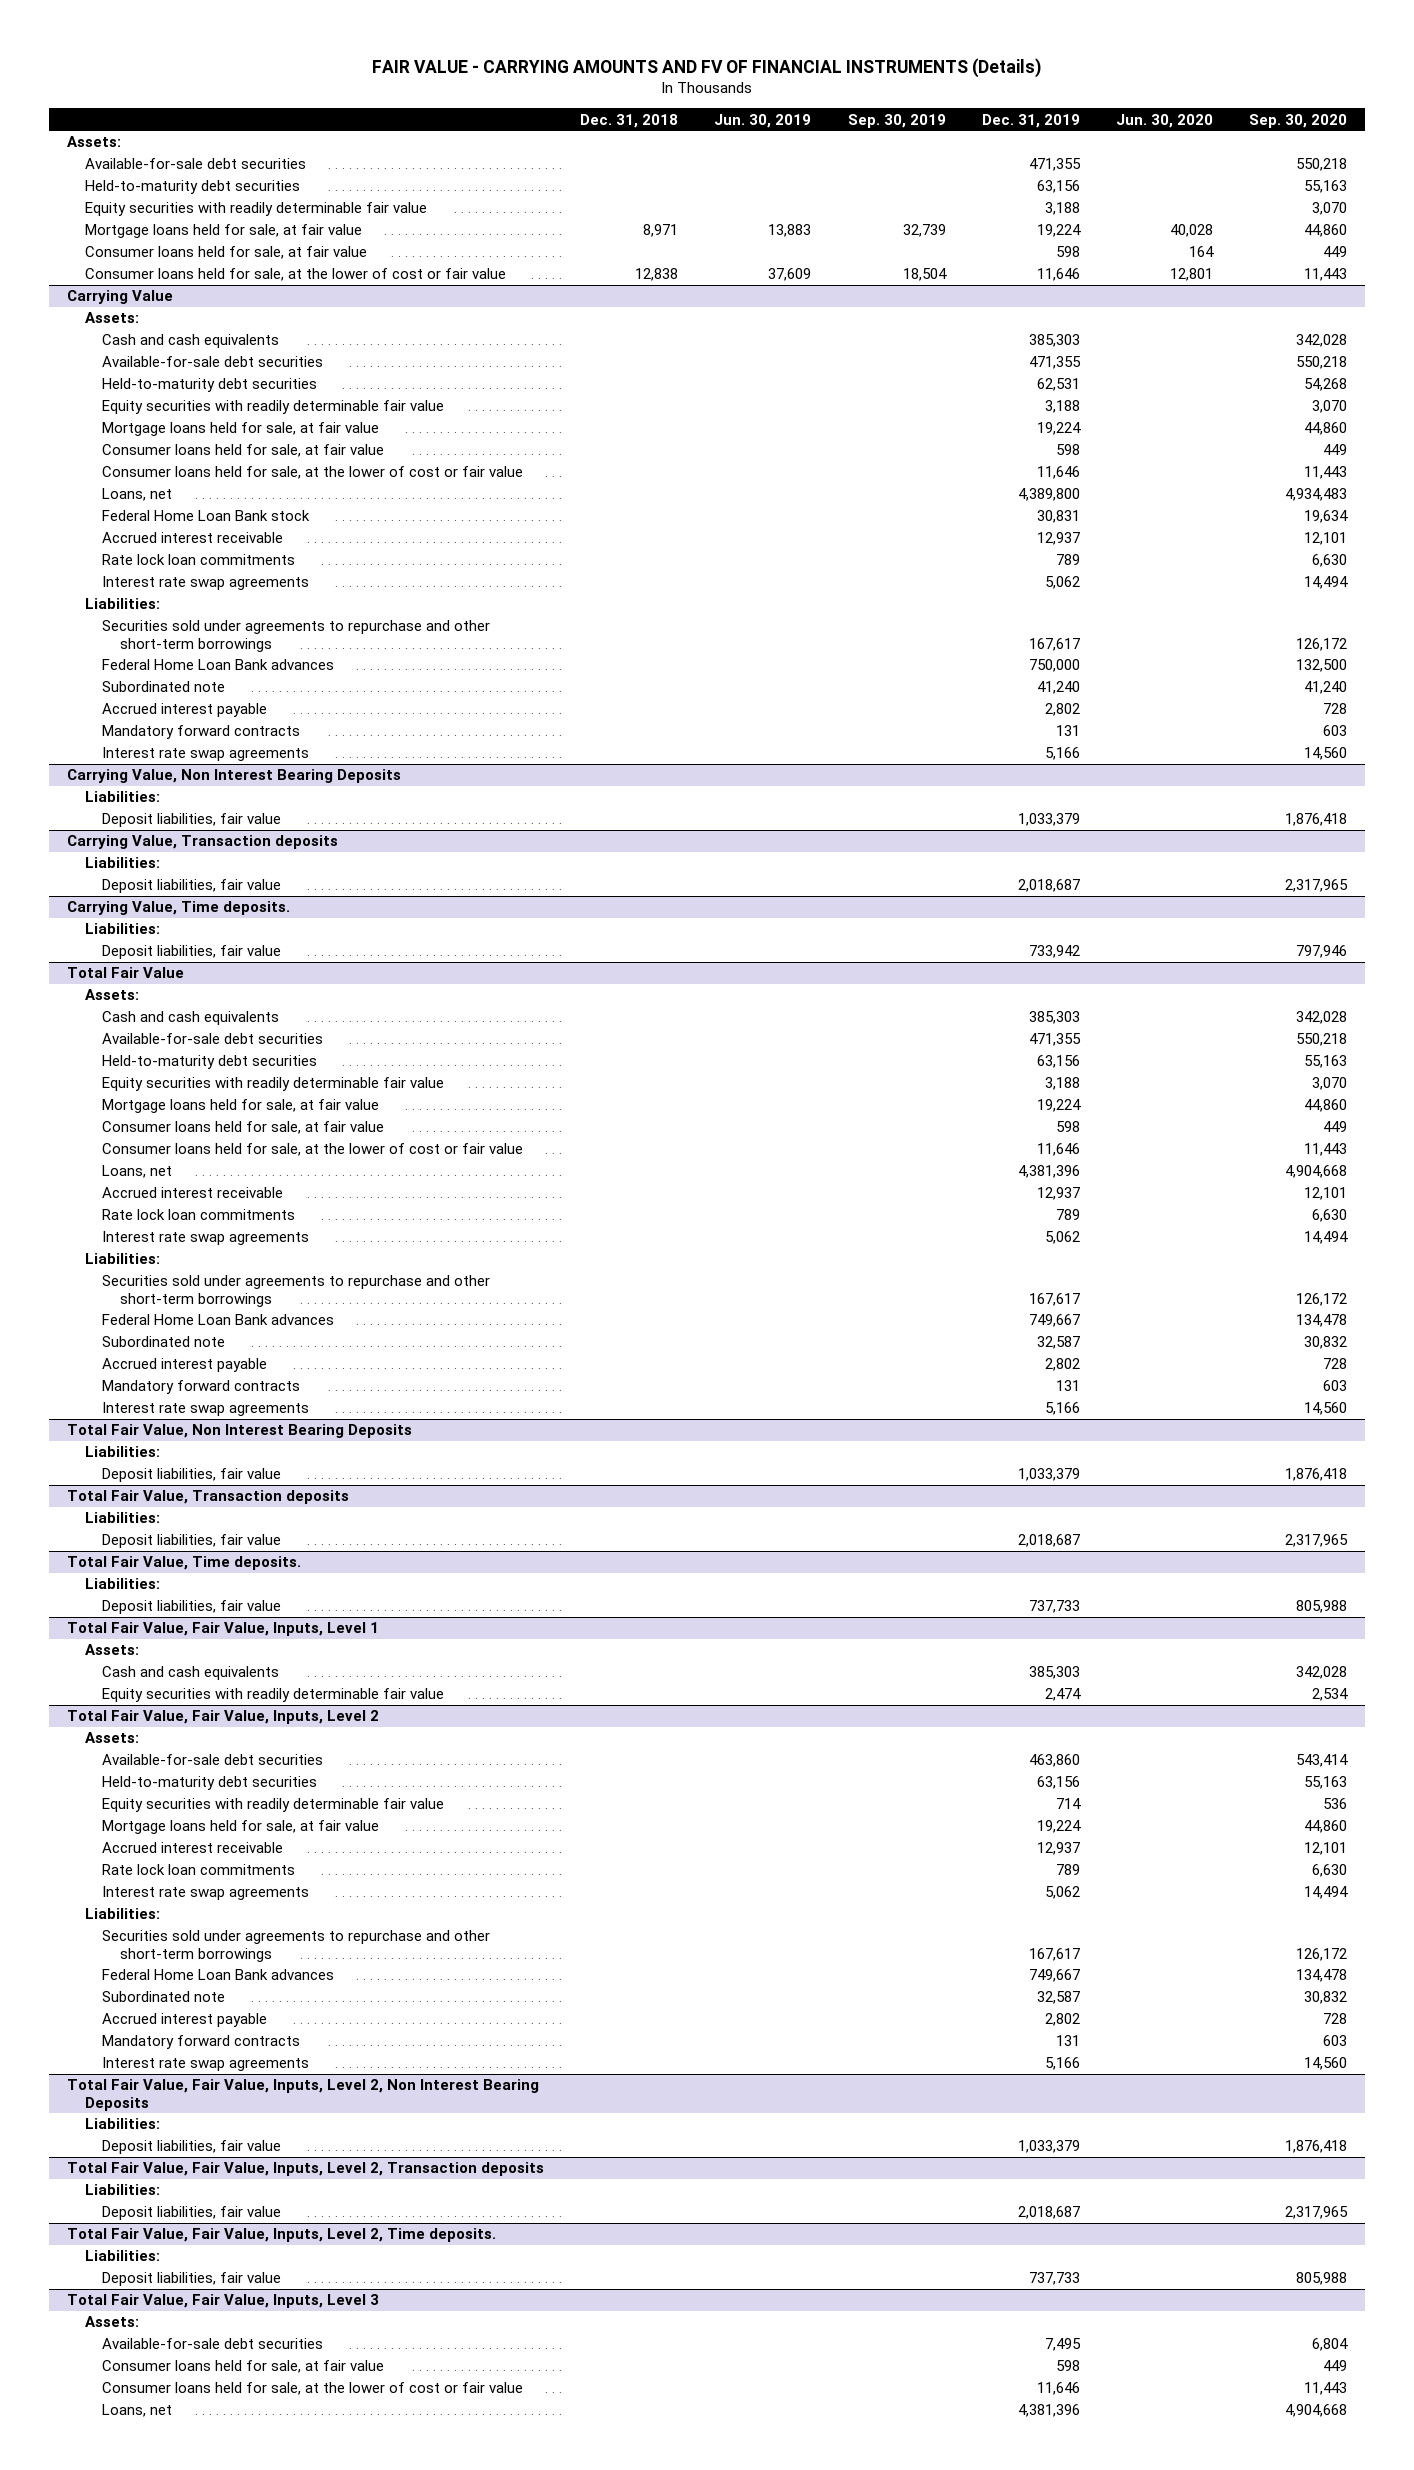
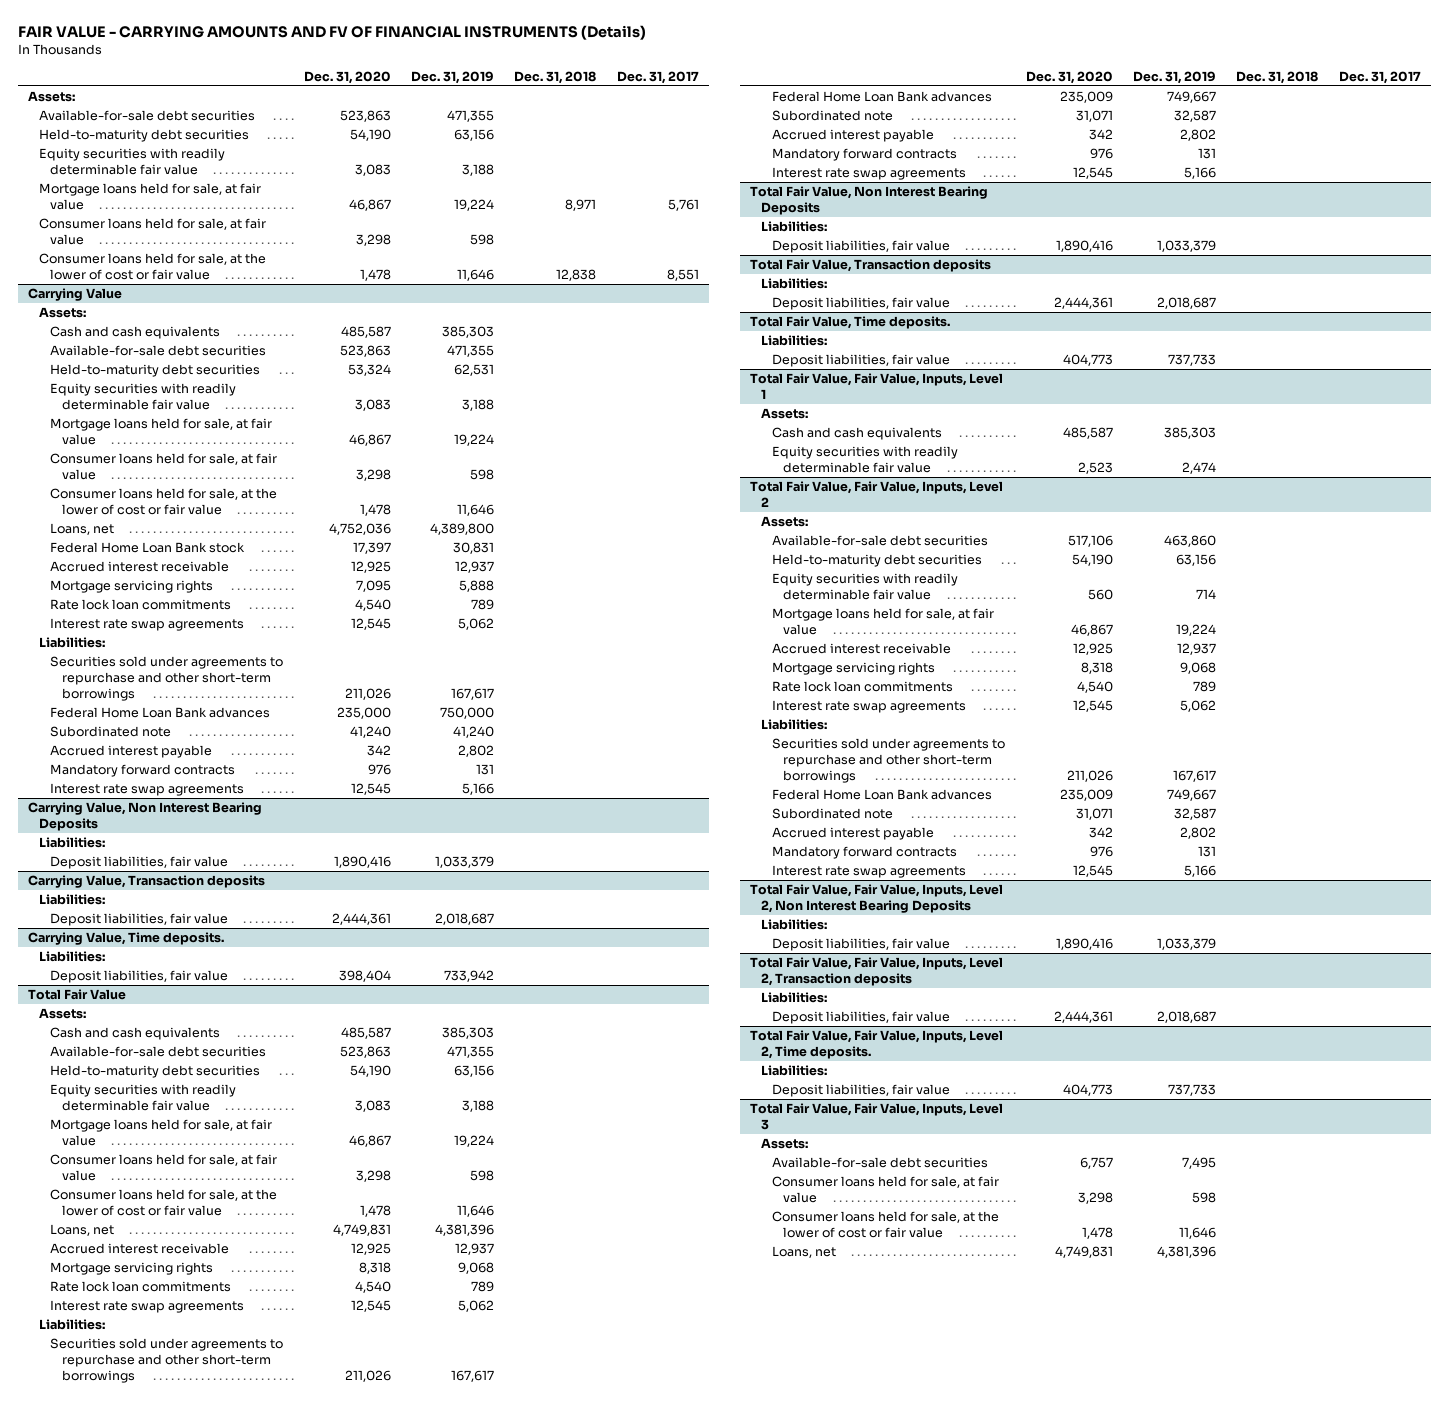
[714,113,812,128] Jun. 30, 2019 -> none
[847,113,946,128] Sep. 30, 2019 -> none
[1115,113,1213,128] Jun. 30, 2020 -> none
[1249,113,1348,128] Sep. 30, 2020 -> none
none -> [303,70,391,84] Dec. 31, 2020
none -> [616,70,699,84] Dec. 31, 2017
none -> [50,580,214,594] Mortgage servicing rights
none -> [50,1262,214,1276] Mortgage servicing rights
none -> [772,662,936,676] Mortgage servicing rights

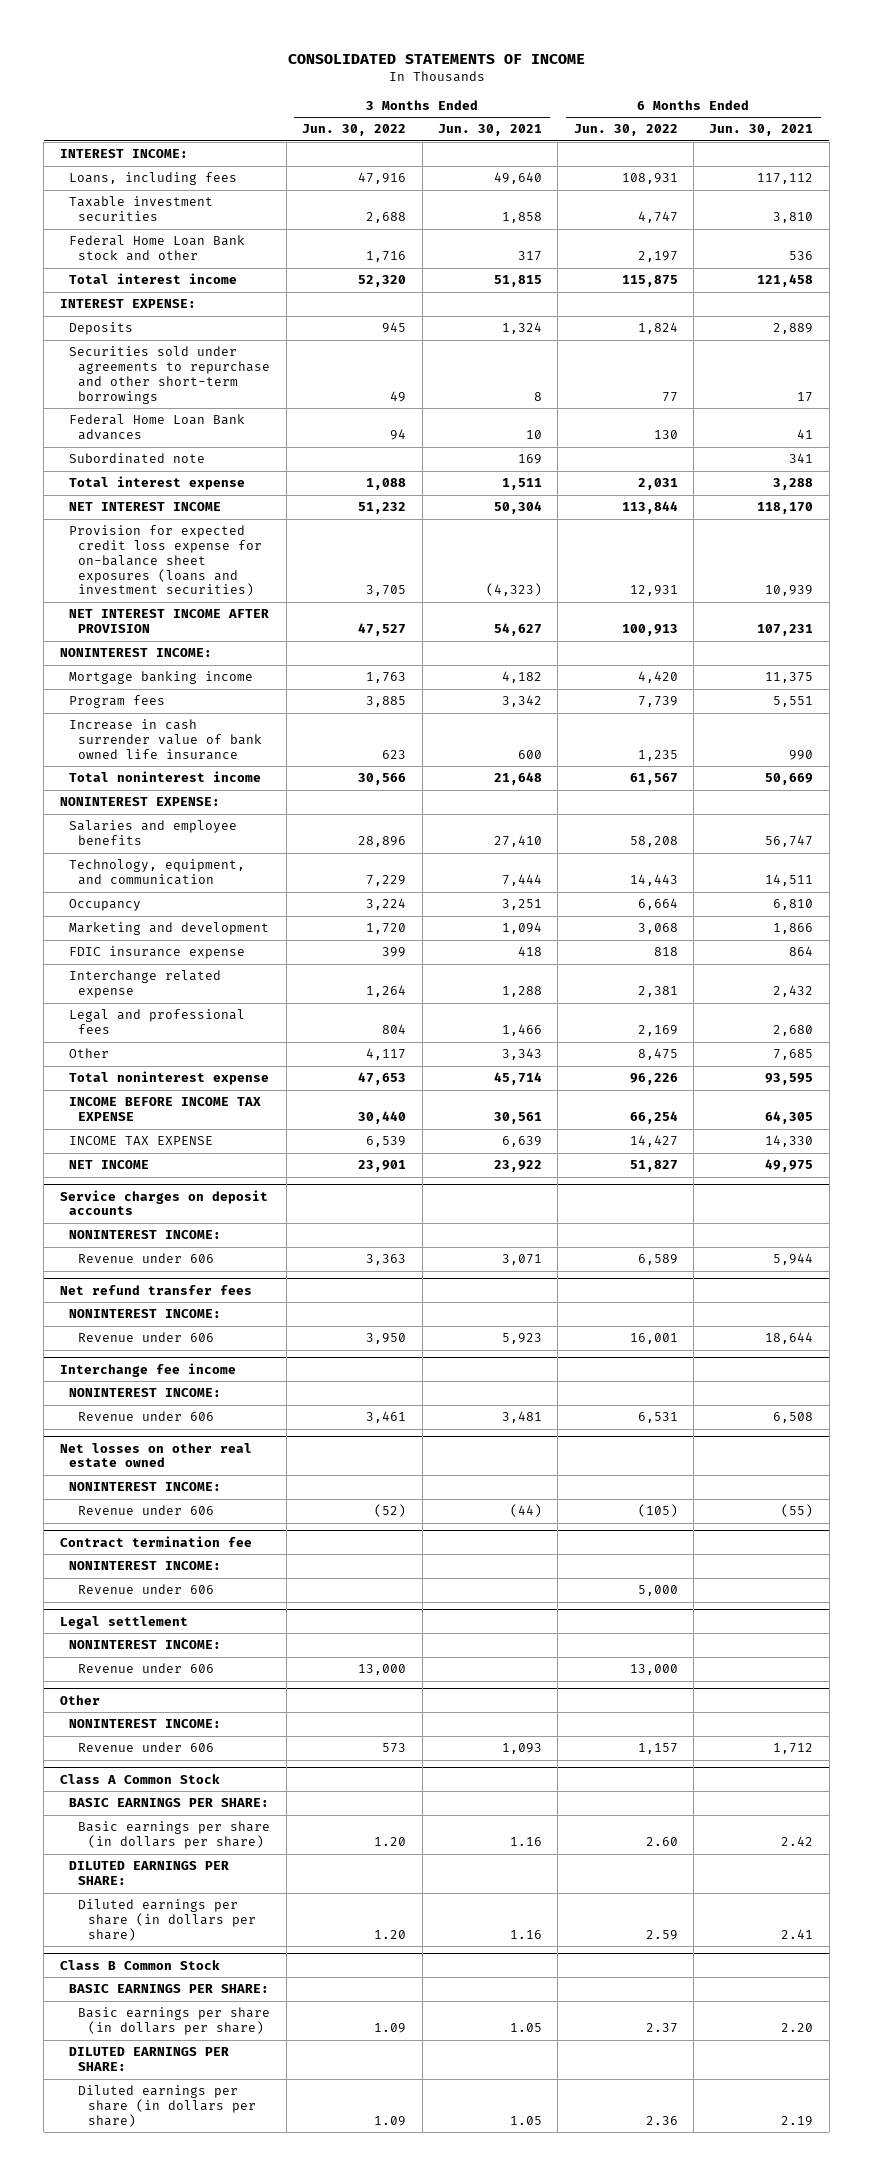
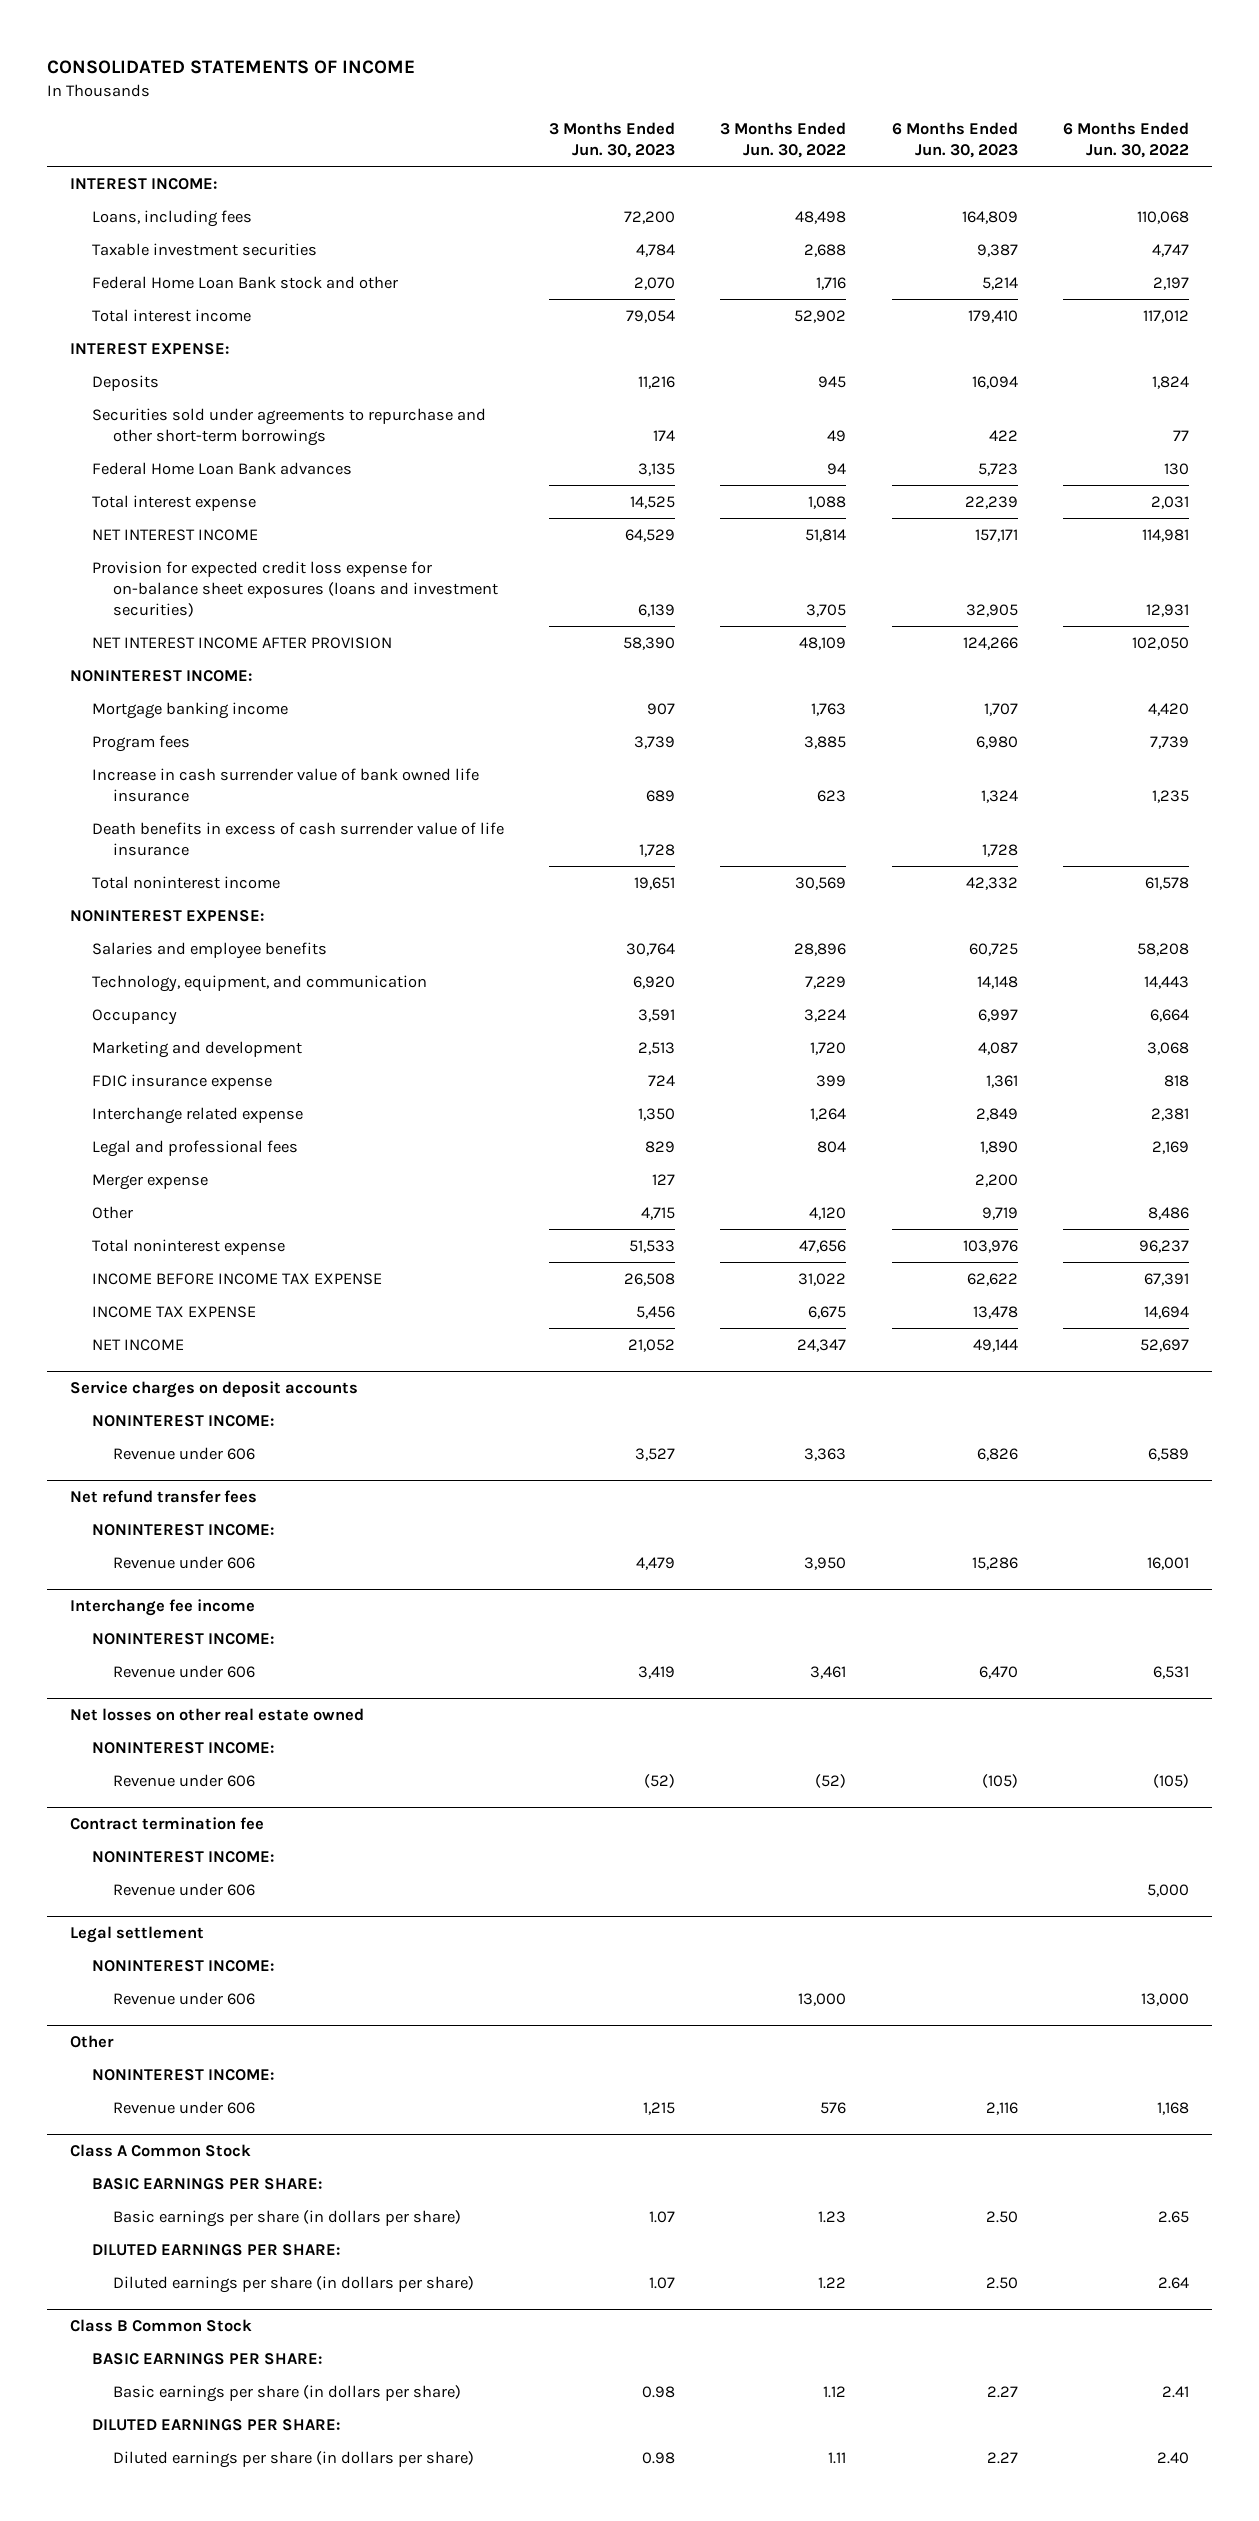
[437,124,542,137] Jun. 30, 2021 -> none
[709,124,814,137] Jun. 30, 2021 -> none
none -> [549,122,676,159] 3 Months Ended Jun. 30, 2023
none -> [891,122,1018,159] 6 Months Ended Jun. 30, 2023
[358,172,407,185] 47,916 -> [795,210,847,224] 48,498
[621,173,678,185] 108,931 -> [1137,210,1190,224] 110,068
[358,275,407,288] 52,320 -> [794,309,847,323] 52,902
[621,275,678,288] 115,875 -> [1143,309,1190,323] 117,012
[69,453,206,465] Subordinated note -> none
[358,502,407,515] 51,232 -> [805,528,847,542] 51,814
[621,501,678,515] 113,844 -> [1142,528,1190,542] 114,981
[358,623,407,637] 47,527 -> [799,636,847,650] 48,109
[621,624,678,637] 100,913 -> [1132,636,1190,650] 102,050
none -> [91,821,504,856] Death benefits in excess of cash surrender value of life insurance
[358,773,407,786] 30,566 -> [795,876,847,890] 30,569
[629,773,678,786] 61,567 -> [1145,876,1190,890] 61,578
none -> [91,1173,208,1190] Merger expense
[366,1048,407,1061] 4,117 -> [809,1206,847,1220] 4,120
[637,1048,678,1061] 8,475 -> [1148,1206,1190,1220] 8,486
[358,1072,407,1086] 47,653 -> [799,1239,847,1253] 47,656
[629,1073,678,1086] 96,226 -> [1139,1239,1190,1253] 96,237
[358,1111,407,1125] 30,440 -> [798,1272,847,1286] 31,022
[629,1111,678,1125] 66,254 -> [1144,1272,1190,1286] 67,391
[366,1136,407,1148] 6,539 -> [808,1305,847,1319] 6,675
[629,1135,678,1148] 14,427 -> [1144,1305,1190,1319] 14,694
[358,1160,407,1173] 23,901 -> [797,1338,847,1352] 24,347
[629,1160,678,1173] 51,827 -> [1140,1338,1190,1352] 52,697
[382,1743,407,1754] 573 -> [820,2101,847,2114] 576
[637,1743,678,1755] 1,157 -> [1157,2101,1190,2115] 1,168
[374,1837,407,1847] 1.20 -> [818,2210,847,2223] 1.23
[645,1837,678,1847] 2.60 -> [1158,2210,1190,2223] 2.65
[374,1929,407,1939] 1.20 -> [818,2276,847,2289] 1.22
[645,1929,678,1940] 2.59 -> [1158,2276,1190,2289] 2.64
[374,2023,407,2034] 1.09 -> [823,2385,847,2398] 1.12
[645,2023,678,2034] 2.37 -> [1162,2385,1190,2398] 2.41
[374,2115,407,2126] 1.09 -> [828,2451,847,2464] 1.11
[645,2115,678,2125] 2.36 -> [1157,2451,1190,2464] 2.40

